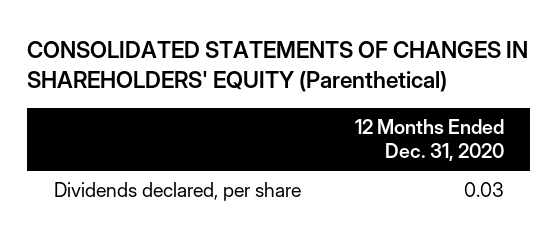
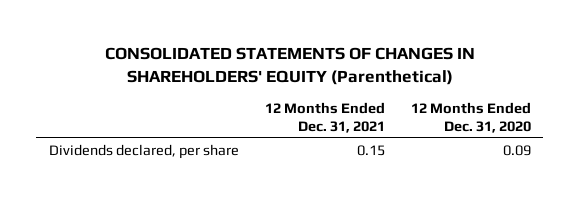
none -> [264,101,385,133] 12 Months Ended Dec. 31, 2021
[463,182,504,198] 0.03 -> [502,145,531,157] 0.09

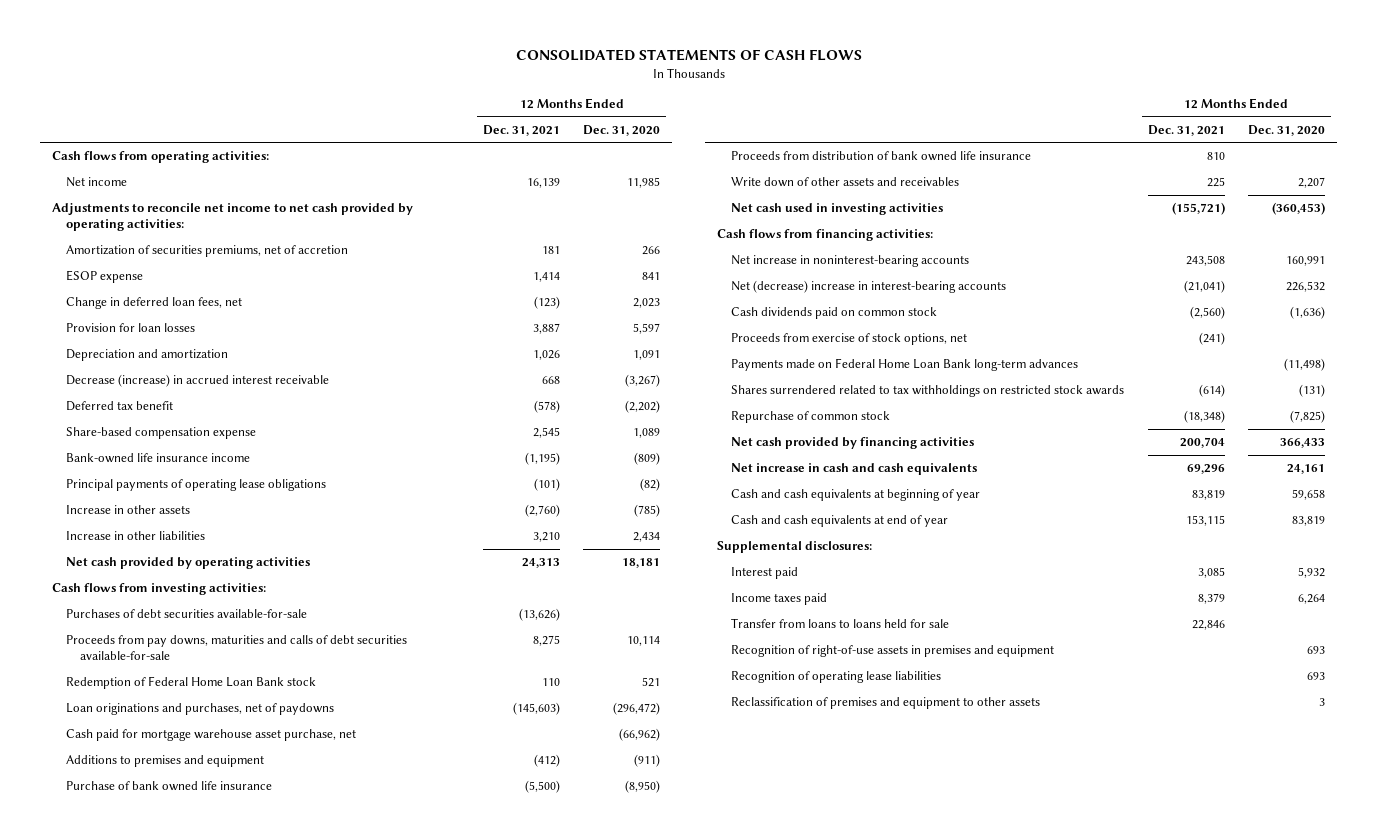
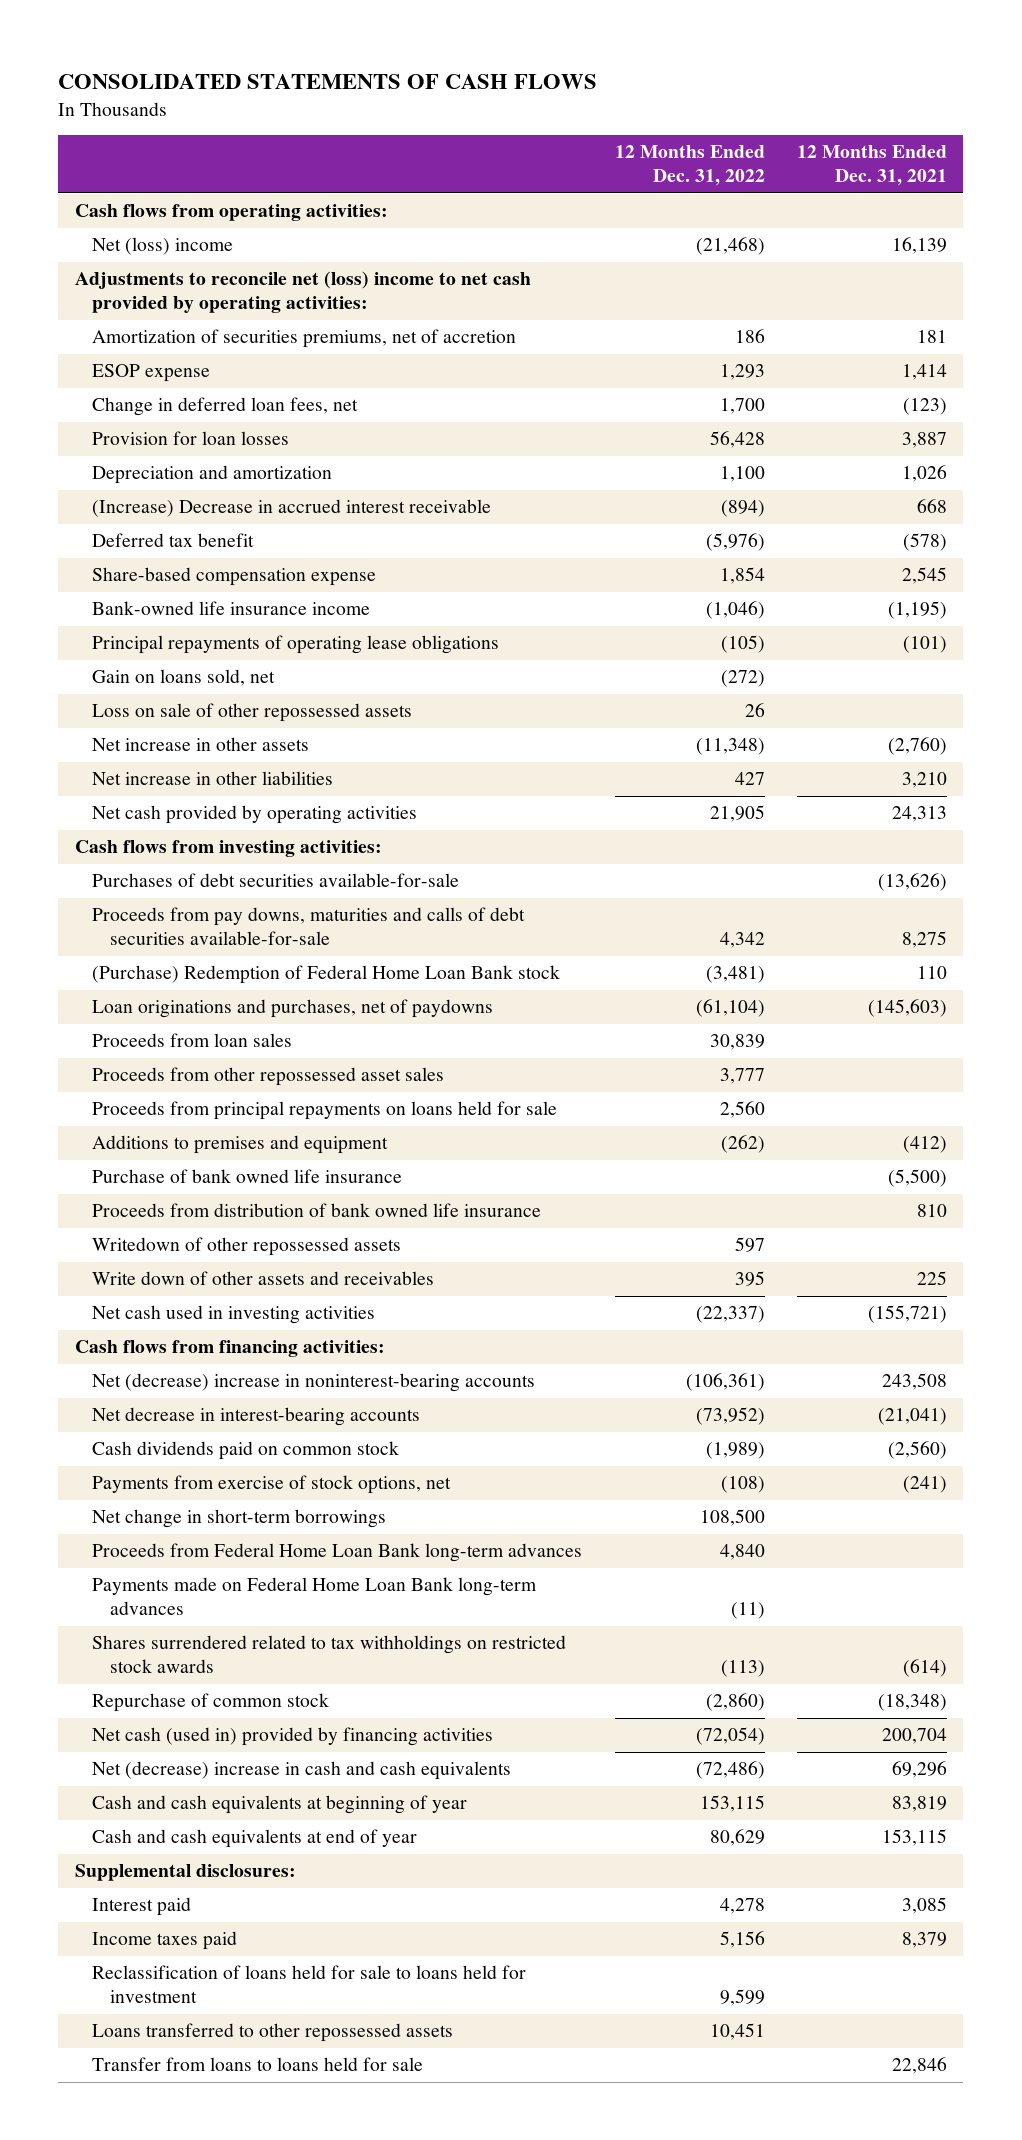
[583,124,661,136] Dec. 31, 2020 -> none
none -> [614,145,765,187] 12 Months Ended Dec. 31, 2022
[66,177,128,188] Net income -> [92,237,234,256] Net (loss) income
[51,203,413,232] Adjustments to reconcile net income to net cash provided by operating activities: -> [74,271,531,314] Adjustments to reconcile net (loss) income to net cash provided by operating activities:
[66,374,330,388] Decrease (increase) in accrued interest receivable -> [92,499,492,518] (Increase) Decrease in accrued interest receivable
[66,479,327,492] Principal payments of operating lease obligations -> [92,635,500,655] Principal repayments of operating lease obligations
none -> [92,669,276,687] Gain on loans sold, net
none -> [92,703,413,723] Loss on sale of other repossessed assets
[66,505,191,515] Increase in other assets -> [92,737,310,752] Net increase in other assets
[66,531,206,541] Increase in other liabilities -> [92,771,334,786] Net increase in other liabilities
[66,676,317,690] Redemption of Federal Home Loan Bank stock -> [92,965,561,985] (Purchase) Redemption of Federal Home Loan Bank stock
[66,729,357,742] Cash paid for mortgage warehouse asset purchase, net -> none
none -> [92,1033,293,1048] Proceeds from loan sales
none -> [92,1067,445,1087] Proceeds from other repossessed asset sales
none -> [92,1101,558,1121] Proceeds from principal repayments on loans held for sale
none -> [92,1237,402,1257] Writedown of other repossessed assets
[730,255,969,268] Net increase in noninterest-bearing accounts -> [92,1373,536,1393] Net (decrease) increase in noninterest-bearing accounts
[730,280,1006,294] Net (decrease) increase in interest-bearing accounts -> [92,1407,421,1427] Net decrease in interest-bearing accounts
[730,333,967,346] Proceeds from exercise of stock options, net -> [92,1475,452,1495] Payments from exercise of stock options, net
none -> [92,1509,387,1529] Net change in short-term borrowings
none -> [92,1543,583,1563] Proceeds from Federal Home Loan Bank long-term advances
[730,437,974,450] Net cash provided by financing activities -> [92,1727,494,1747] Net cash (used in) provided by financing activities
[730,463,977,476] Net increase in cash and cash equivalents -> [92,1761,512,1781] Net (decrease) increase in cash and cash equivalents
none -> [92,1965,527,2004] Reclassification of loans held for sale to loans held for investment
none -> [92,2023,454,2043] Loans transferred to other repossessed assets
[730,645,1054,658] Recognition of right-of-use assets in premises and equipment -> none
[730,671,941,684] Recognition of operating lease liabilities -> none
[730,697,1040,710] Reclassification of premises and equipment to other assets -> none

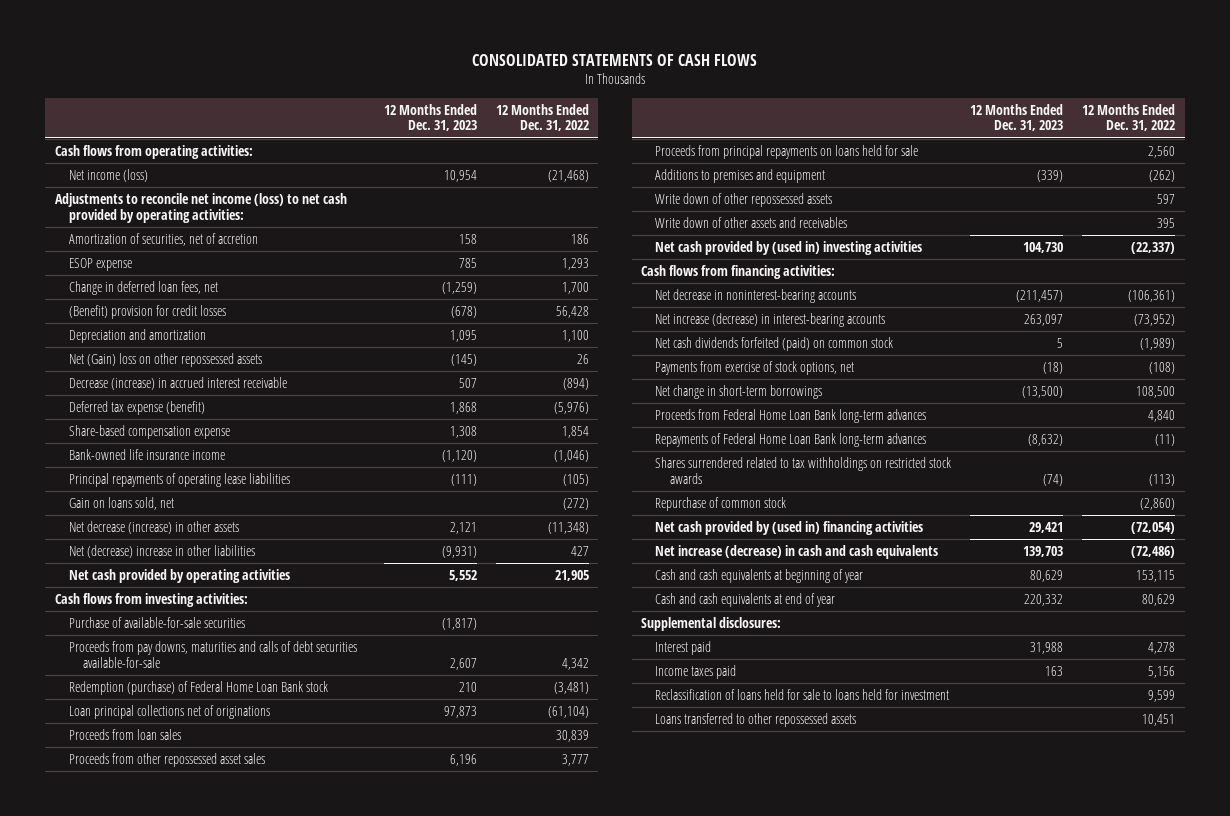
[797,145,948,187] 12 Months Ended Dec. 31, 2021 -> none
none -> [383,103,477,132] 12 Months Ended Dec. 31, 2023
[92,237,234,256] Net (loss) income -> [68,168,148,182] Net income (loss)
[74,271,531,314] Adjustments to reconcile net (loss) income to net cash provided by operating activities: -> [54,192,347,223] Adjustments to reconcile net income (loss) to net cash provided by operating activities:
[92,329,517,349] Amortization of securities premiums, net of accretion -> [68,232,258,246] Amortization of securities, net of accretion
[92,431,290,446] Provision for loan losses -> [68,304,226,319] (Benefit) provision for credit losses
none -> [68,352,262,367] Net (Gain) loss on other repossessed assets
[92,499,492,518] (Increase) Decrease in accrued interest receivable -> [68,376,287,390] Decrease (increase) in accrued interest receivable
[92,533,255,548] Deferred tax benefit -> [68,400,205,415] Deferred tax expense (benefit)
[92,635,500,655] Principal repayments of operating lease obligations -> [68,472,290,487] Principal repayments of operating lease liabilities
[92,703,413,723] Loss on sale of other repossessed assets -> none
[92,737,310,752] Net increase in other assets -> [68,520,239,534] Net decrease (increase) in other assets
[92,771,334,786] Net increase in other liabilities -> [68,544,255,558] Net (decrease) increase in other liabilities
[92,873,460,888] Purchases of debt securities available-for-sale -> [68,616,245,628] Purchase of available-for-sale securities
[92,965,561,985] (Purchase) Redemption of Federal Home Loan Bank stock -> [68,680,328,695] Redemption (purchase) of Federal Home Loan Bank stock
[92,999,494,1019] Loan originations and purchases, net of paydowns -> [68,704,270,719] Loan principal collections net of originations
[92,1169,403,1184] Purchase of bank owned life insurance -> none
[92,1203,542,1218] Proceeds from distribution of bank owned life insurance -> none
[92,1237,402,1257] Writedown of other repossessed assets -> [655,192,833,207] Write down of other repossessed assets
[92,1305,376,1325] Net cash used in investing activities -> [655,240,923,255] Net cash provided by (used in) investing activities
[92,1373,536,1393] Net (decrease) increase in noninterest-bearing accounts -> [655,288,857,303] Net decrease in noninterest-bearing accounts
[92,1407,421,1427] Net decrease in interest-bearing accounts -> [655,312,886,327] Net increase (decrease) in interest-bearing accounts
[92,1441,400,1461] Cash dividends paid on common stock -> [655,336,894,351] Net cash dividends forfeited (paid) on common stock
[92,1577,538,1616] Payments made on Federal Home Loan Bank long-term advances -> [655,432,927,447] Repayments of Federal Home Loan Bank long-term advances
[92,1727,494,1747] Net cash (used in) provided by financing activities -> [655,520,924,535] Net cash provided by (used in) financing activities
[92,1761,512,1781] Net (decrease) increase in cash and cash equivalents -> [655,544,939,559] Net increase (decrease) in cash and cash equivalents
[92,2057,424,2072] Transfer from loans to loans held for sale -> none

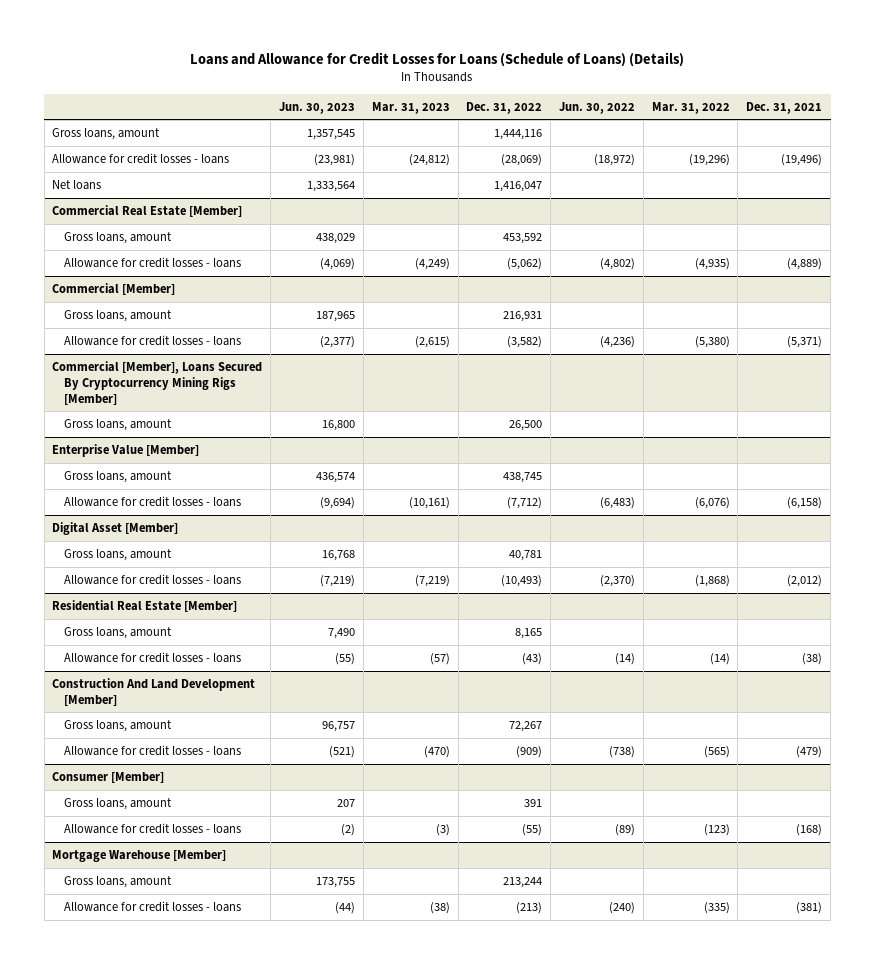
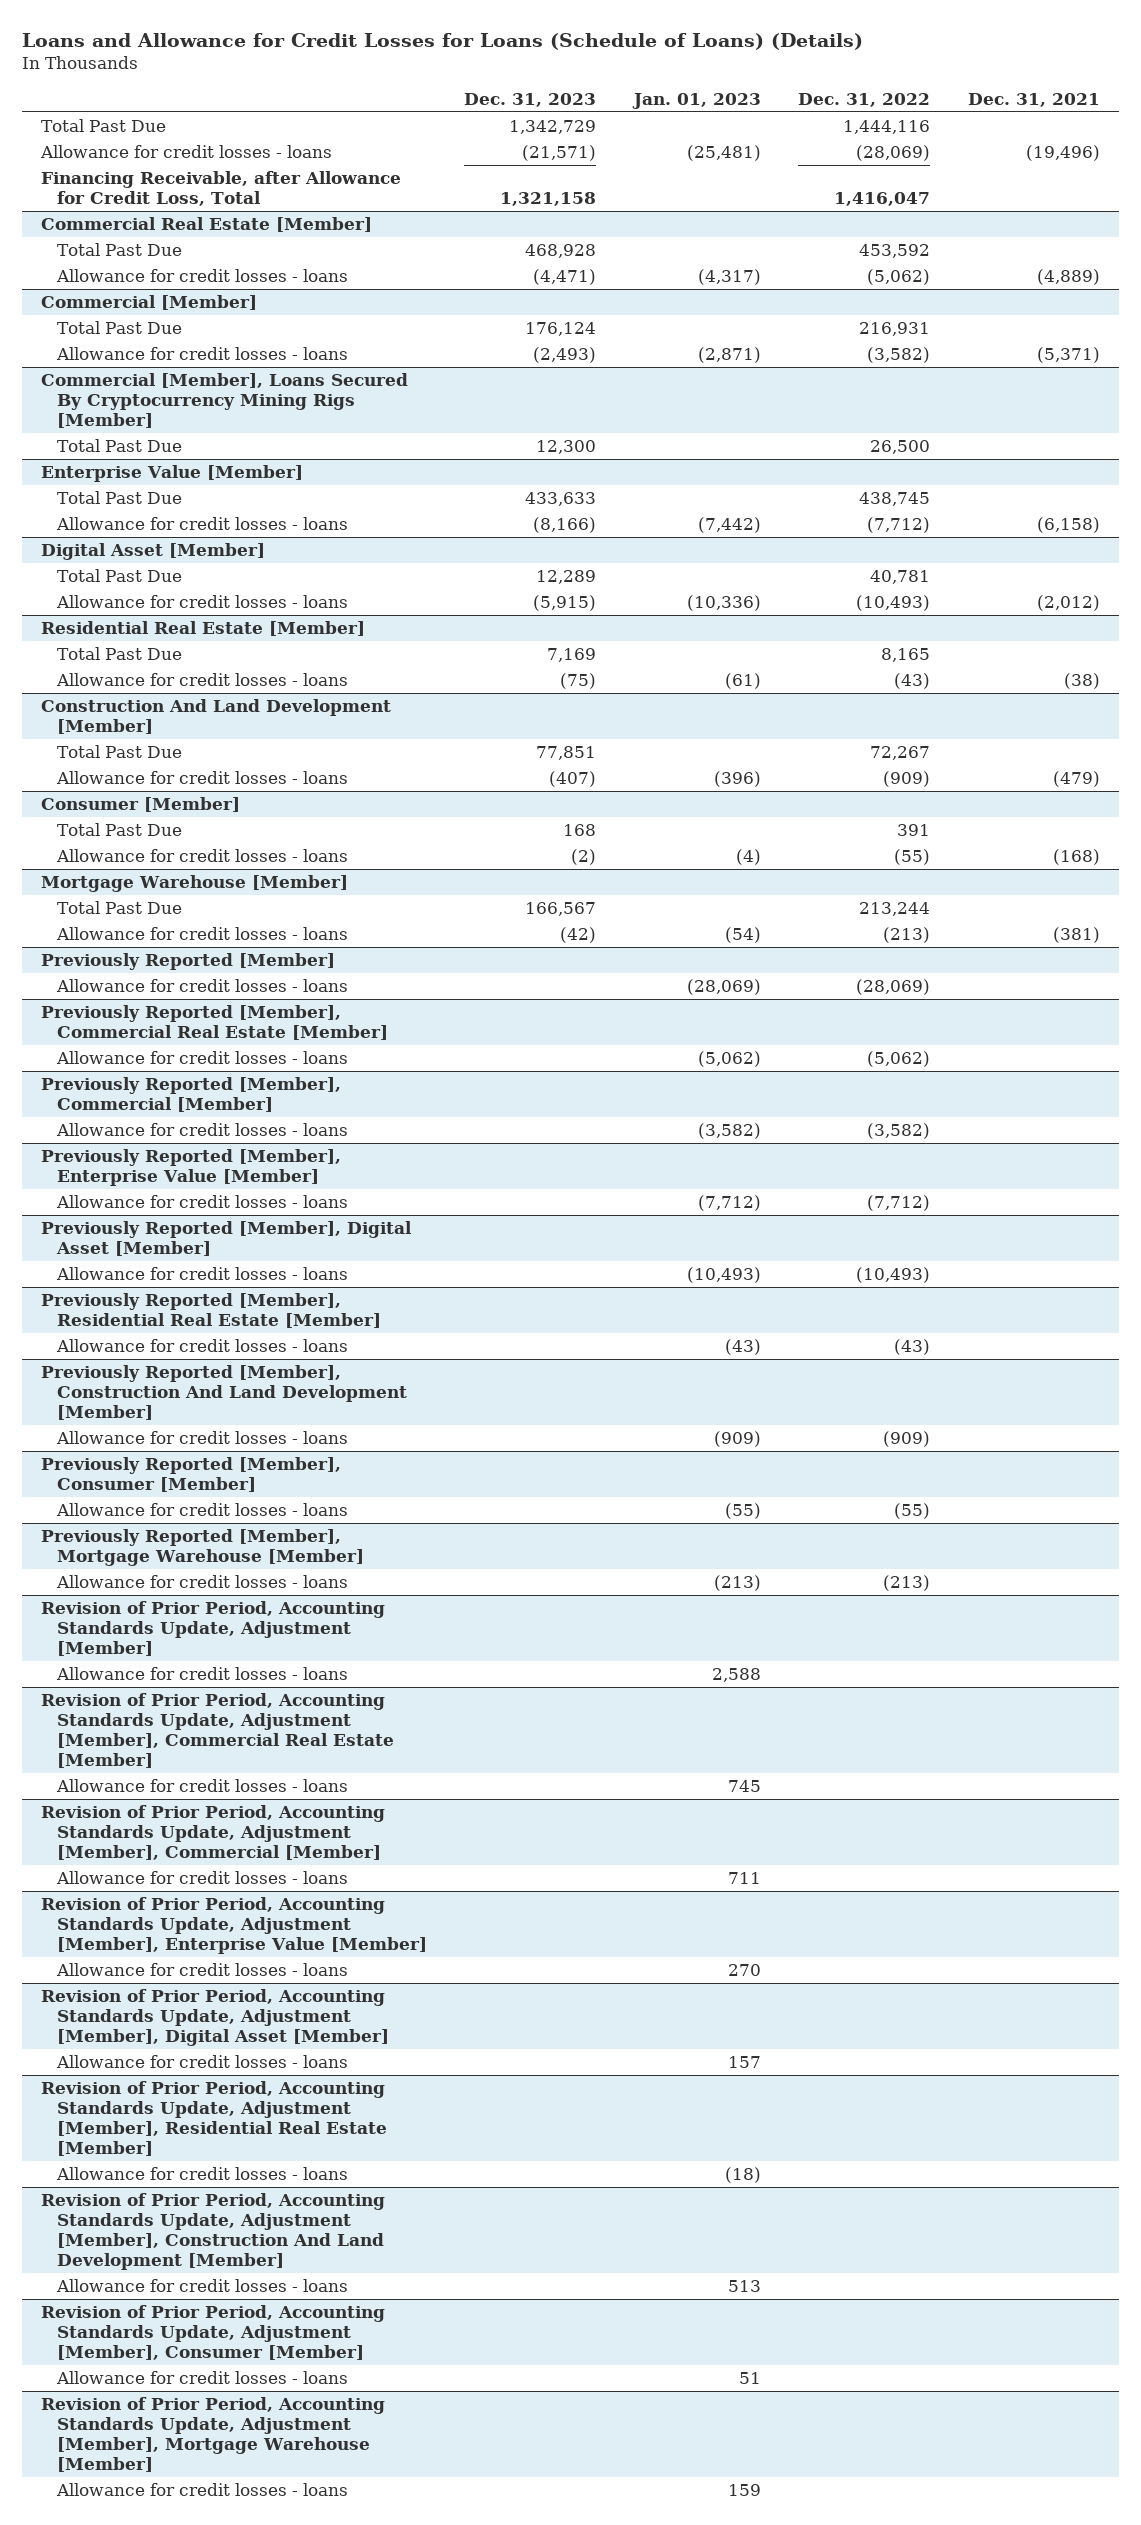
[279,101,356,114] Jun. 30, 2023 -> none
[371,101,450,114] Mar. 31, 2023 -> none
[559,101,636,114] Jun. 30, 2022 -> none
[651,101,730,114] Mar. 31, 2022 -> none
none -> [464,92,597,107] Dec. 31, 2023
none -> [631,92,761,109] Jan. 01, 2023
[52,128,161,141] Gross loans, amount -> [40,119,166,133] Total Past Due
[52,180,102,191] Net loans -> [40,171,401,207] Financing Receivable, after Allowance for Credit Loss, Total
[63,232,172,245] Gross loans, amount -> [56,243,182,257] Total Past Due
[63,310,172,323] Gross loans, amount -> [56,321,182,335] Total Past Due
[63,419,172,432] Gross loans, amount -> [56,439,182,453] Total Past Due
[63,471,172,484] Gross loans, amount -> [56,491,182,505] Total Past Due
[63,549,172,562] Gross loans, amount -> [56,569,182,583] Total Past Due
[63,627,172,640] Gross loans, amount -> [56,647,182,661] Total Past Due
[63,720,172,733] Gross loans, amount -> [56,745,182,759] Total Past Due
[63,798,172,811] Gross loans, amount -> [56,823,182,837] Total Past Due
[63,876,172,889] Gross loans, amount -> [56,901,182,915] Total Past Due
none -> [40,953,335,971] Previously Reported [Member]
none -> [55,979,348,993] Allowance for credit losses - loans
none -> [40,1005,388,1041] Previously Reported [Member], Commercial Real Estate [Member]
none -> [55,1051,348,1065] Allowance for credit losses - loans
none -> [40,1077,341,1113] Previously Reported [Member], Commercial [Member]
none -> [55,1123,348,1137] Allowance for credit losses - loans
none -> [40,1149,341,1187] Previously Reported [Member], Enterprise Value [Member]
none -> [55,1195,348,1209] Allowance for credit losses - loans
none -> [40,1221,412,1257] Previously Reported [Member], Digital Asset [Member]
none -> [55,1267,348,1281] Allowance for credit losses - loans
none -> [40,1293,381,1329] Previously Reported [Member], Residential Real Estate [Member]
none -> [55,1339,348,1353] Allowance for credit losses - loans
none -> [40,1365,407,1421] Previously Reported [Member], Construction And Land Development [Member]
none -> [55,1431,348,1445] Allowance for credit losses - loans
none -> [40,1457,341,1493] Previously Reported [Member], Consumer [Member]
none -> [55,1503,348,1517] Allowance for credit losses - loans
none -> [40,1529,364,1567] Previously Reported [Member], Mortgage Warehouse [Member]
none -> [55,1575,348,1589] Allowance for credit losses - loans
none -> [40,1601,385,1657] Revision of Prior Period, Accounting Standards Update, Adjustment [Member]
none -> [55,1667,348,1681] Allowance for credit losses - loans
none -> [40,1693,394,1769] Revision of Prior Period, Accounting Standards Update, Adjustment [Member], Commercial Real Estate [Member]
none -> [55,1779,348,1793] Allowance for credit losses - loans
none -> [40,1805,385,1861] Revision of Prior Period, Accounting Standards Update, Adjustment [Member], Commercial [Member]
none -> [55,1871,348,1885] Allowance for credit losses - loans
none -> [40,1897,427,1955] Revision of Prior Period, Accounting Standards Update, Adjustment [Member], Enterprise Value [Member]
none -> [55,1963,348,1977] Allowance for credit losses - loans
none -> [40,1989,389,2047] Revision of Prior Period, Accounting Standards Update, Adjustment [Member], Digital Asset [Member]
none -> [55,2055,348,2069] Allowance for credit losses - loans
none -> [40,2081,387,2157] Revision of Prior Period, Accounting Standards Update, Adjustment [Member], Residential Real Estate [Member]
none -> [55,2167,348,2181] Allowance for credit losses - loans
none -> [40,2193,385,2271] Revision of Prior Period, Accounting Standards Update, Adjustment [Member], Construction And Land Development [Member]
none -> [55,2279,348,2293] Allowance for credit losses - loans
none -> [40,2305,385,2361] Revision of Prior Period, Accounting Standards Update, Adjustment [Member], Consumer [Member]
none -> [55,2371,348,2385] Allowance for credit losses - loans
none -> [40,2397,385,2473] Revision of Prior Period, Accounting Standards Update, Adjustment [Member], Mortgage Warehouse [Member]
none -> [55,2483,348,2497] Allowance for credit losses - loans

